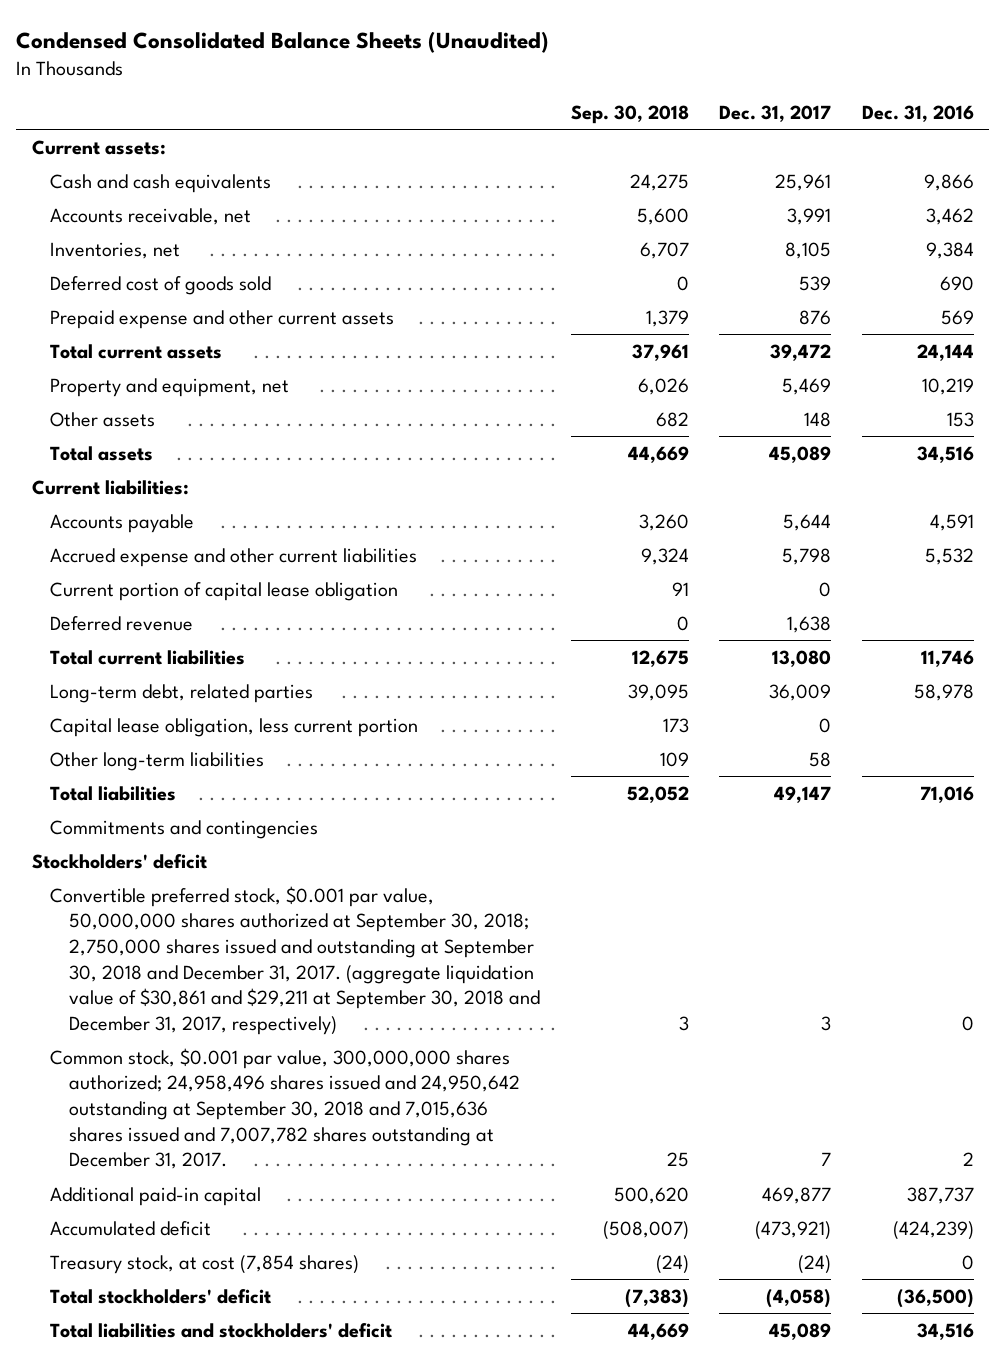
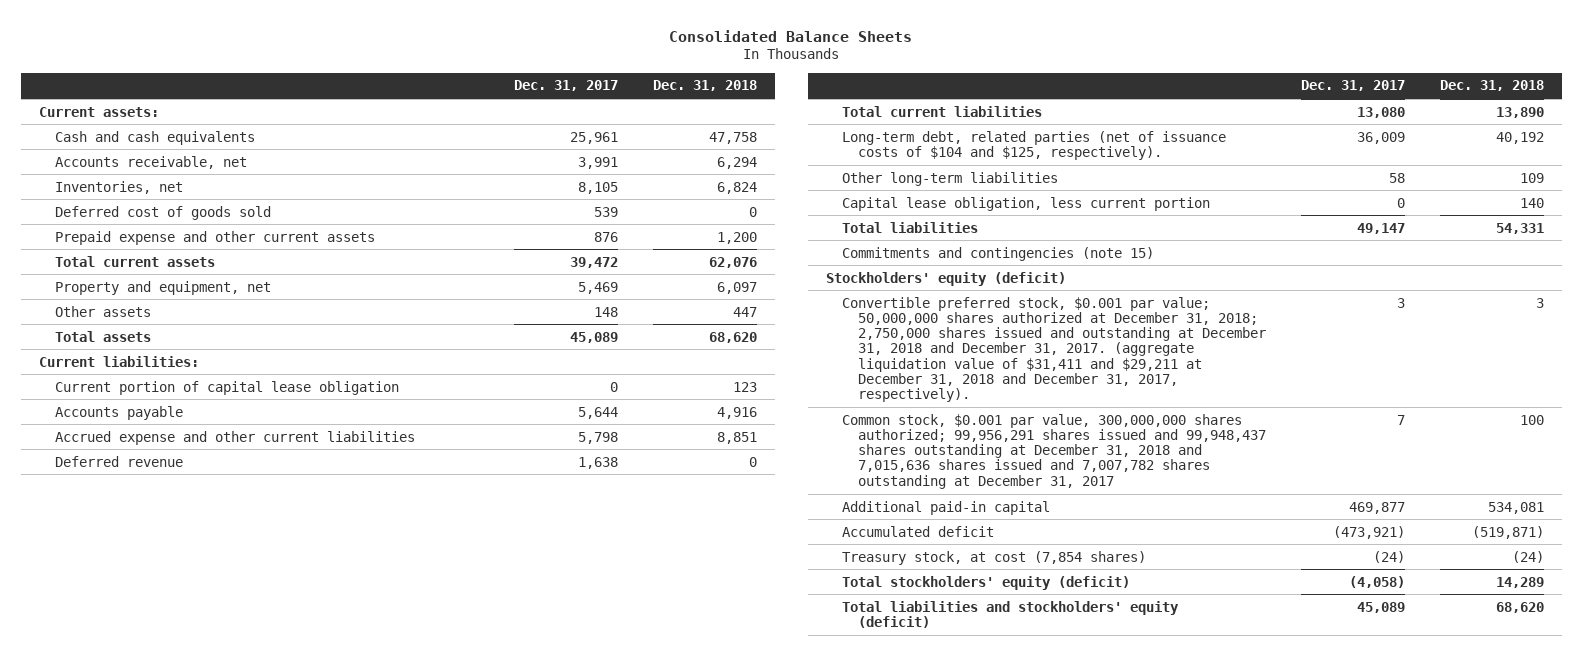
[16,30,550,53] Condensed Consolidated Balance Sheets (Unaudited) -> [669,29,913,42] Consolidated Balance Sheets
[570,104,689,124] Sep. 30, 2018 -> none
[861,104,974,122] Dec. 31, 2016 -> none
none -> [653,80,758,92] Dec. 31, 2018
[50,581,399,601] Current portion of capital lease obligation -> [54,380,399,395] Current portion of capital lease obligation
[50,683,314,703] Long-term debt, related parties -> [841,130,1226,160] Long-term debt, related parties (net of issuance costs of $104 and $125, respectively).
[50,717,419,737] Capital lease obligation, less current portion -> [841,196,1210,211] Capital lease obligation, less current portion
[50,819,319,839] Commitments and contingencies -> [841,246,1154,261] Commitments and contingencies (note 15)
[31,853,207,869] Stockholders' deficit -> [825,271,1066,286] Stockholders' equity (deficit)
[50,885,541,1035] Convertible preferred stock, $0.001 par value, 50,000,000 shares authorized at September 30, 2018; 2,750,000 shares issued and outstanding at September 30, 2018 and December 31, 2017. (aggregate liquidation value of $30,861 and $29,211 at September 30, 2018 and December 31, 2017, respectively) -> [841,296,1266,403] Convertible preferred stock, $0.001 par value; 50,000,000 shares authorized at December 31, 2018; 2,750,000 shares issued and outstanding at December 31, 2018 and December 31, 2017. (aggregate liquidation value of $31,411 and $29,211 at December 31, 2018 and December 31, 2017, respectively).
[50,1047,521,1170] Common stock, $0.001 par value, 300,000,000 shares authorized; 24,958,496 shares issued and 24,950,642 outstanding at September 30, 2018 and 7,015,636 shares issued and 7,007,782 shares outstanding at December 31, 2017. -> [841,413,1266,489] Common stock, $0.001 par value, 300,000,000 shares authorized; 99,956,291 shares issued and 99,948,437 shares outstanding at December 31, 2018 and 7,015,636 shares issued and 7,007,782 shares outstanding at December 31, 2017
[50,1288,272,1304] Total stockholders' deficit -> [841,575,1130,590] Total stockholders' equity (deficit)
[50,1322,393,1338] Total liabilities and stockholders' deficit -> [841,600,1179,628] Total liabilities and stockholders' equity (deficit)

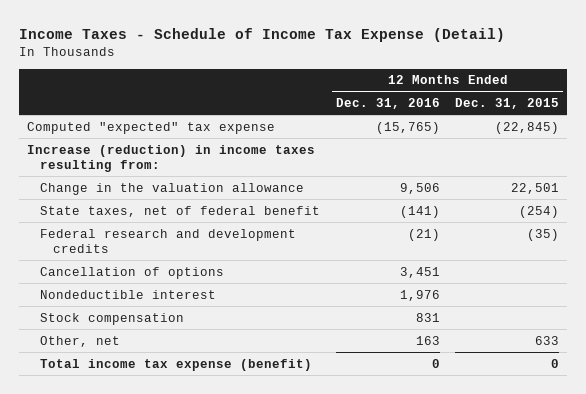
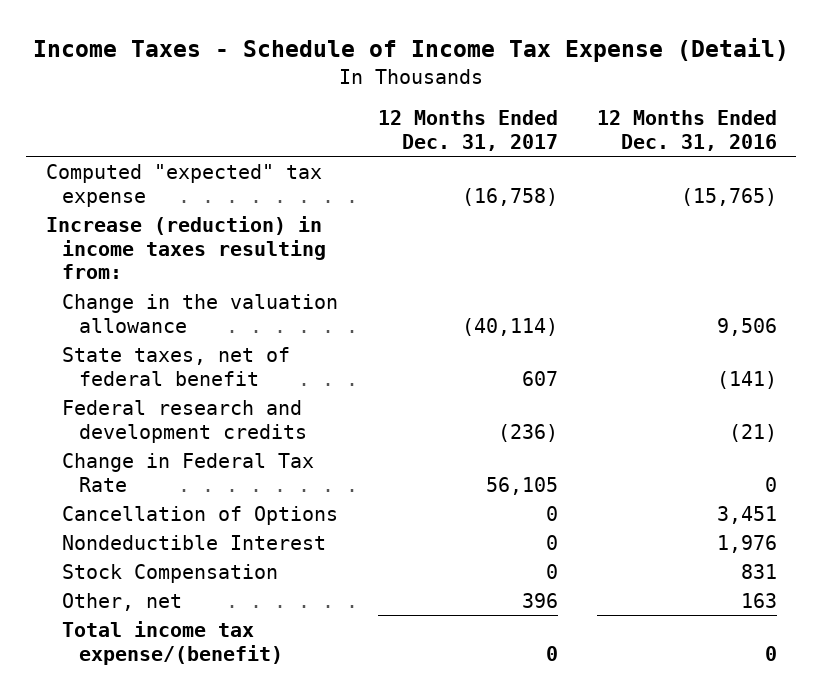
[455,98,560,110] Dec. 31, 2015 -> none
none -> [377,110,558,151] 12 Months Ended Dec. 31, 2017
none -> [62,452,315,492] Change in Federal Tax Rate
[40,266,225,279] Cancellation of options -> [62,505,339,525] Cancellation of Options
[40,289,217,299] Nondeductible interest -> [62,534,327,550] Nondeductible Interest
[40,312,185,325] Stock compensation -> [62,563,279,583] Stock Compensation
[40,358,313,371] Total income tax expense (benefit) -> [62,620,283,665] Total income tax expense/(benefit)

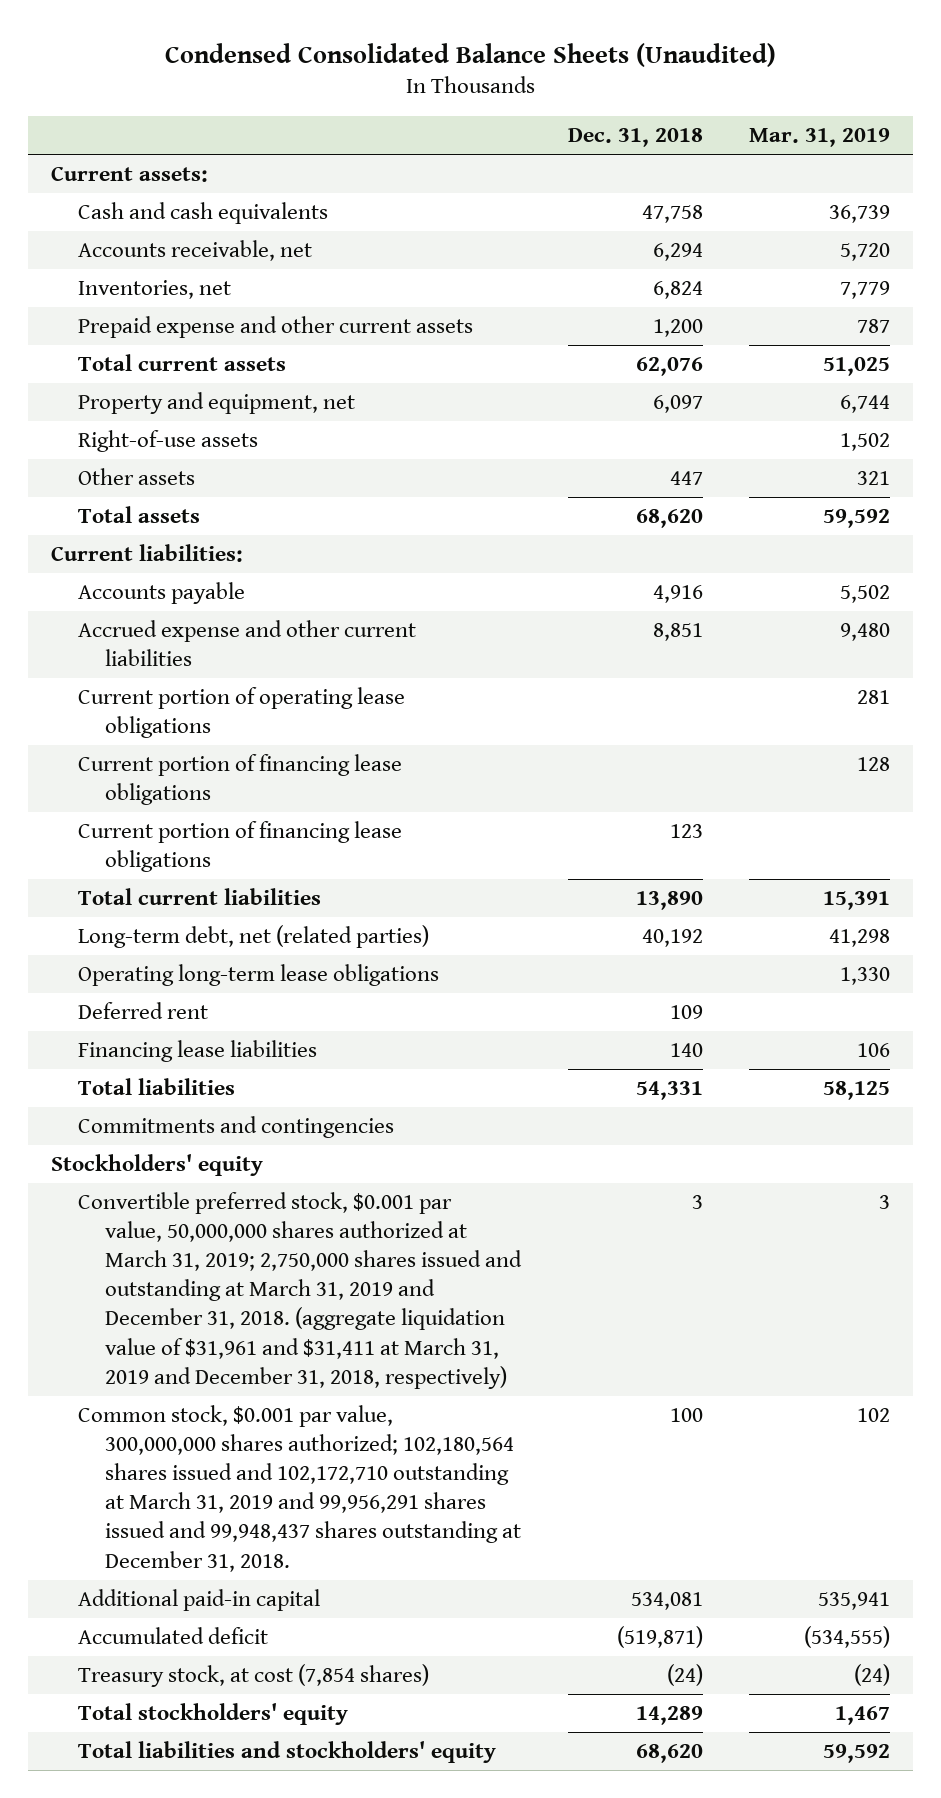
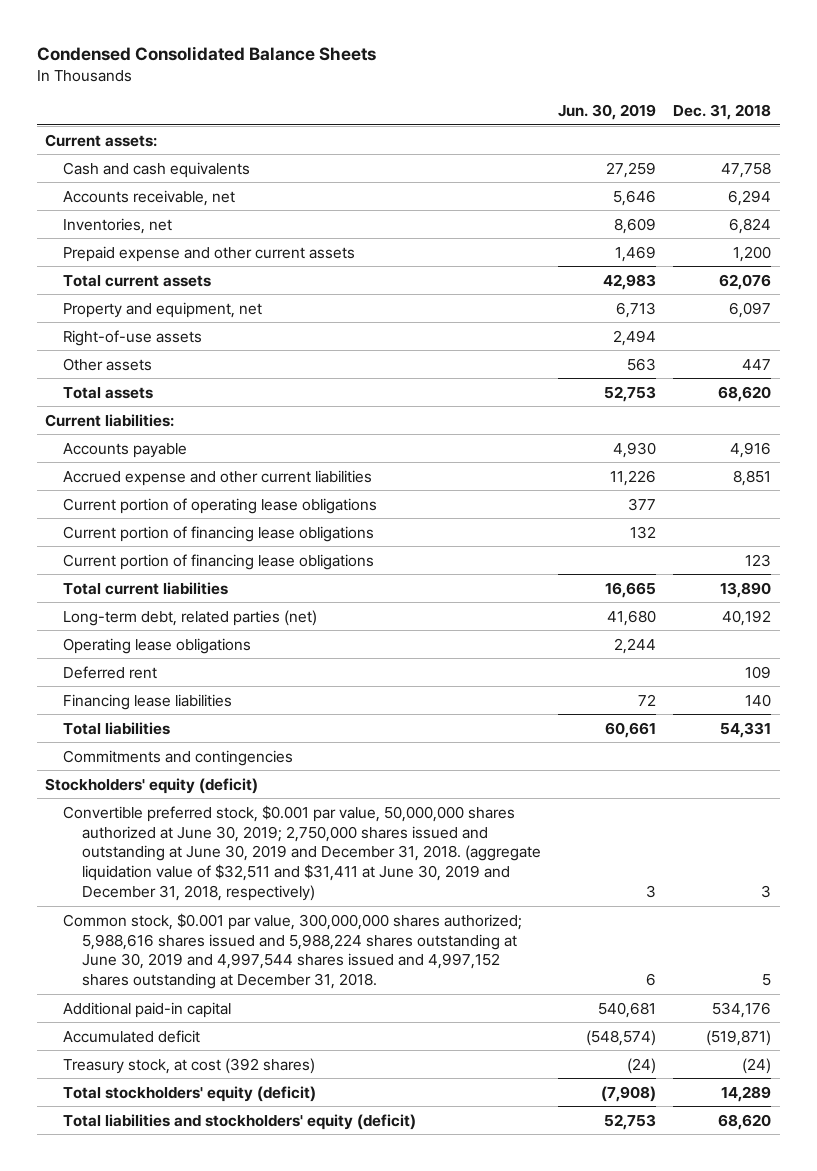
[164,43,776,68] Condensed Consolidated Balance Sheets (Unaudited) -> [36,46,376,62] Condensed Consolidated Balance Sheets
[748,128,890,148] Mar. 31, 2019 -> none
none -> [558,104,657,121] Jun. 30, 2019
[78,925,430,949] Long-term debt, net (related parties) -> [63,609,318,626] Long-term debt, related parties (net)
[78,964,440,987] Operating long-term lease obligations -> [63,637,252,654] Operating lease obligations
[51,1154,264,1177] Stockholders' equity -> [45,777,259,794] Stockholders' equity (deficit)
[78,1192,523,1389] Convertible preferred stock, $0.001 par value, 50,000,000 shares authorized at March 31, 2019; 2,750,000 shares issued and outstanding at March 31, 2019 and December 31, 2018. (aggregate liquidation value of $31,961 and $31,411 at March 31, 2019 and December 31, 2018, respectively) -> [63,804,541,902] Convertible preferred stock, $0.001 par value, 50,000,000 shares authorized at June 30, 2019; 2,750,000 shares issued and outstanding at June 30, 2019 and December 31, 2018. (aggregate liquidation value of $32,511 and $31,411 at June 30, 2019 and December 31, 2018, respectively)
[78,1405,522,1572] Common stock, $0.001 par value, 300,000,000 shares authorized; 102,180,564 shares issued and 102,172,710 outstanding at March 31, 2019 and 99,956,291 shares issued and 99,948,437 shares outstanding at December 31, 2018. -> [63,912,523,990] Common stock, $0.001 par value, 300,000,000 shares authorized; 5,988,616 shares issued and 5,988,224 shares outstanding at June 30, 2019 and 4,997,544 shares issued and 4,997,152 shares outstanding at December 31, 2018.
[669,1408,703,1423] 100 -> [762,974,772,987] 5
[630,1592,703,1611] 534,081 -> [712,1001,772,1018] 534,176
[78,1664,430,1688] Treasury stock, at cost (7,854 shares) -> [63,1057,316,1074] Treasury stock, at cost (392 shares)
[78,1703,349,1726] Total stockholders' equity -> [63,1085,317,1102] Total stockholders' equity (deficit)
[78,1741,497,1764] Total liabilities and stockholders' equity -> [63,1113,417,1130] Total liabilities and stockholders' equity (deficit)

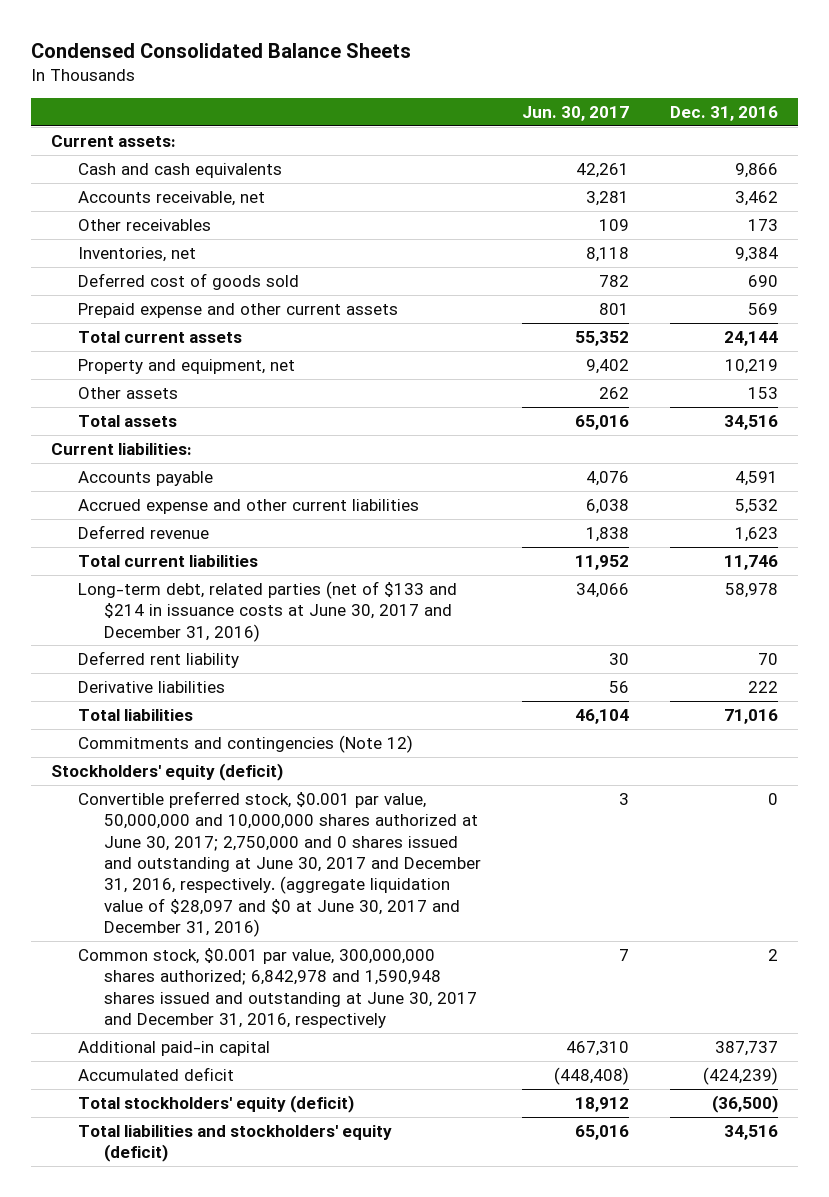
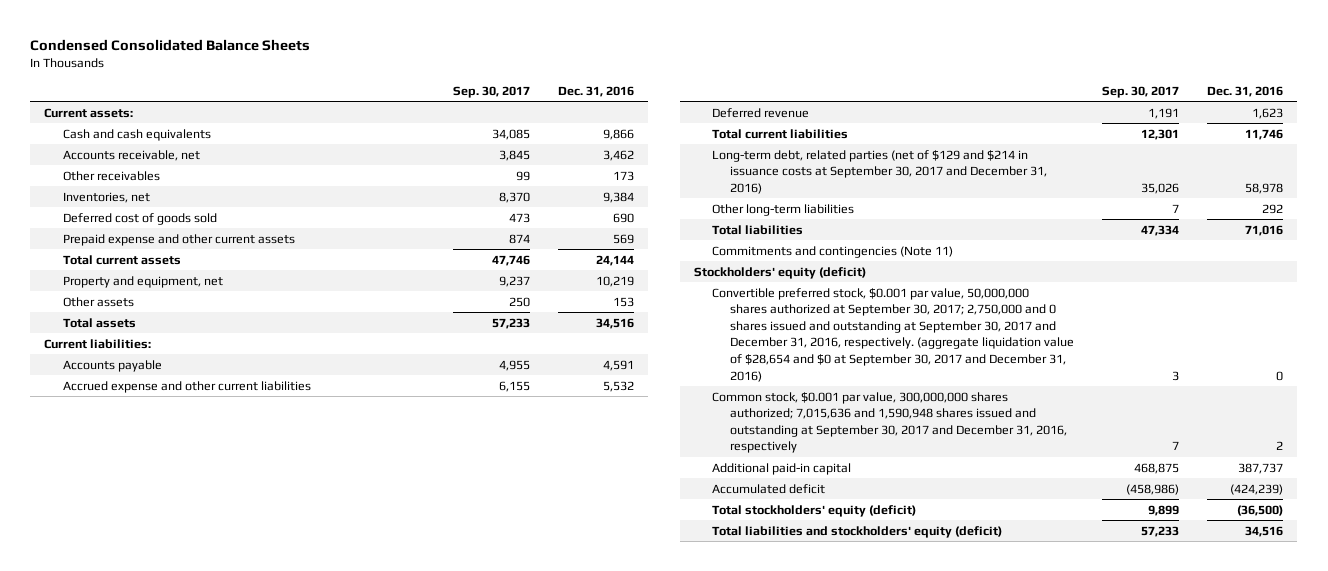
[521,105,629,121] Jun. 30, 2017 -> none
none -> [452,85,530,98] Sep. 30, 2017
[77,650,239,668] Deferred rent liability -> none
[77,680,225,693] Derivative liabilities -> none
[77,580,457,642] Long-term debt, related parties (net of $133 and $214 in issuance costs at June 30, 2017 and December 31, 2016) -> [712,149,1048,194] Long-term debt, related parties (net of $129 and $214 in issuance costs at September 30, 2017 and December 31, 2016)
none -> [712,203,855,216] Other long-term liabilities
[77,734,413,753] Commitments and contingencies (Note 12) -> [712,245,954,258] Commitments and contingencies (Note 11)
[77,790,481,937] Convertible preferred stock, $0.001 par value, 50,000,000 and 10,000,000 shares authorized at June 30, 2017; 2,750,000 and 0 shares issued and outstanding at June 30, 2017 and December 31, 2016, respectively. (aggregate liquidation value of $28,097 and $0 at June 30, 2017 and December 31, 2016) -> [712,287,1075,382] Convertible preferred stock, $0.001 par value, 50,000,000 shares authorized at September 30, 2017; 2,750,000 and 0 shares issued and outstanding at September 30, 2017 and December 31, 2016, respectively. (aggregate liquidation value of $28,654 and $0 at September 30, 2017 and December 31, 2016)
[77,947,477,1028] Common stock, $0.001 par value, 300,000,000 shares authorized; 6,842,978 and 1,590,948 shares issued and outstanding at June 30, 2017 and December 31, 2016, respectively -> [712,391,1068,454] Common stock, $0.001 par value, 300,000,000 shares authorized; 7,015,636 and 1,590,948 shares issued and outstanding at September 30, 2017 and December 31, 2016, respectively

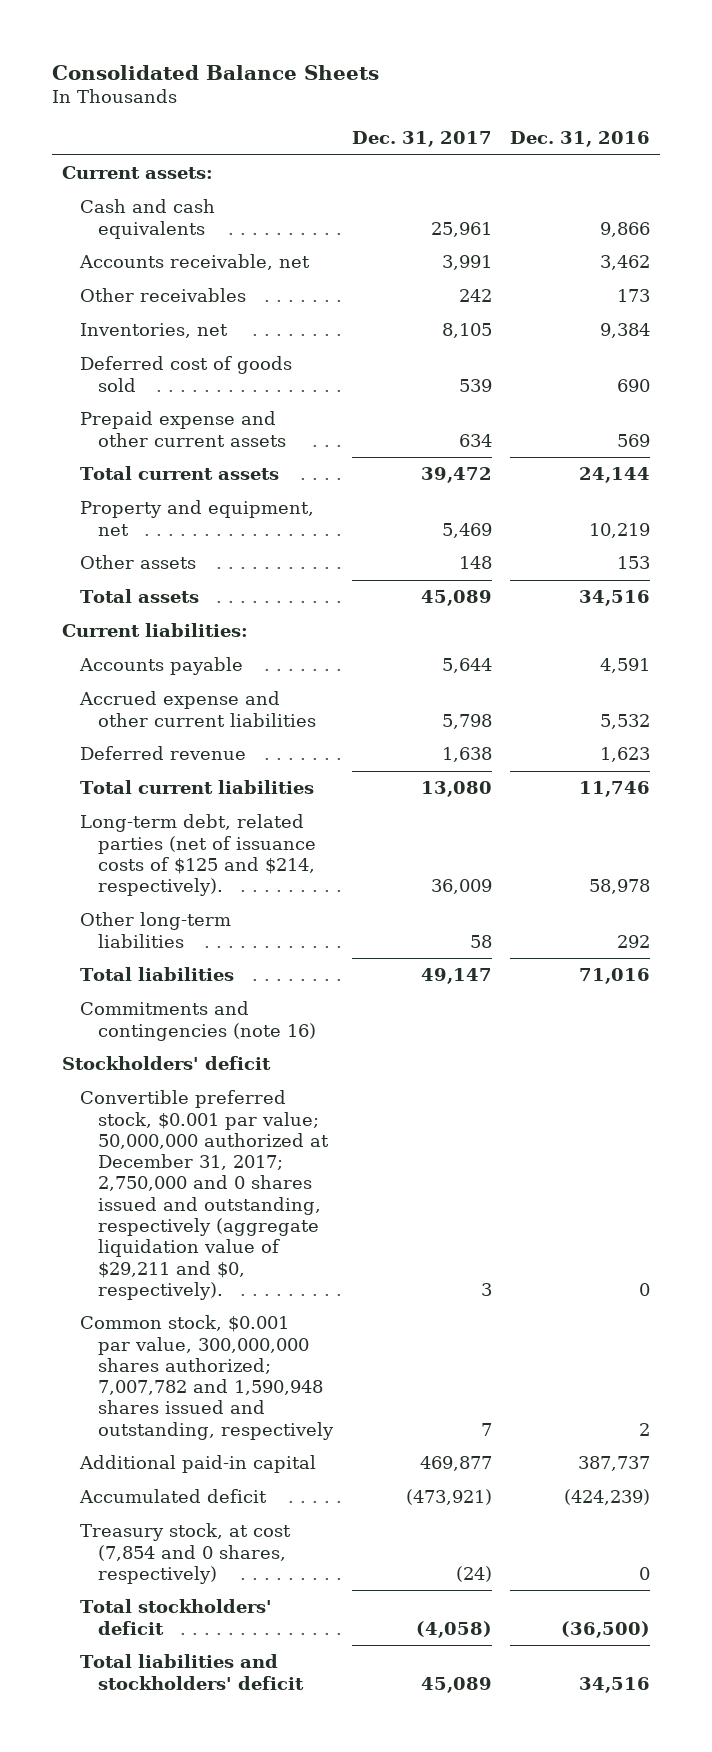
[30,39,311,52] Condensed Consolidated Balance Sheets -> [52,64,380,80] Consolidated Balance Sheets
[452,85,530,98] Sep. 30, 2017 -> none
none -> [351,131,492,148] Dec. 31, 2017
[712,149,1048,194] Long-term debt, related parties (net of $129 and $214 in issuance costs at September 30, 2017 and December 31, 2016) -> [79,814,317,897] Long-term debt, related parties (net of issuance costs of $125 and $214, respectively).
[712,245,954,258] Commitments and contingencies (Note 11) -> [79,1001,317,1041] Commitments and contingencies (note 16)
[693,266,866,279] Stockholders' equity (deficit) -> [61,1056,271,1071] Stockholders' deficit
[712,287,1075,382] Convertible preferred stock, $0.001 par value, 50,000,000 shares authorized at September 30, 2017; 2,750,000 and 0 shares issued and outstanding at September 30, 2017 and December 31, 2016, respectively. (aggregate liquidation value of $28,654 and $0 at September 30, 2017 and December 31, 2016) -> [79,1090,330,1300] Convertible preferred stock, $0.001 par value; 50,000,000 authorized at December 31, 2017; 2,750,000 and 0 shares issued and outstanding, respectively (aggregate liquidation value of $29,211 and $0, respectively).
[712,391,1068,454] Common stock, $0.001 par value, 300,000,000 shares authorized; 7,015,636 and 1,590,948 shares issued and outstanding at September 30, 2017 and December 31, 2016, respectively -> [79,1315,335,1440] Common stock, $0.001 par value, 300,000,000 shares authorized; 7,007,782 and 1,590,948 shares issued and outstanding, respectively
none -> [79,1523,291,1584] Treasury stock, at cost (7,854 and 0 shares, respectively)
[712,504,917,517] Total stockholders' equity (deficit) -> [79,1599,272,1635] Total stockholders' deficit
[712,525,1003,538] Total liabilities and stockholders' equity (deficit) -> [79,1654,305,1690] Total liabilities and stockholders' deficit

